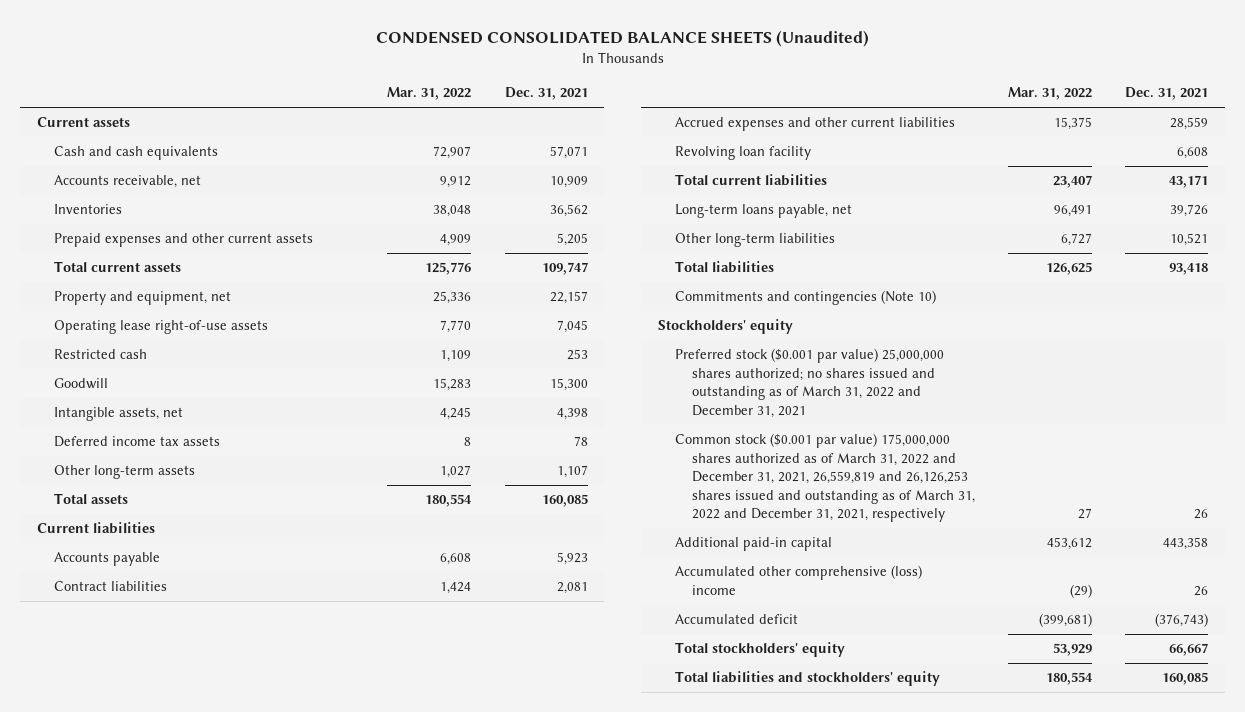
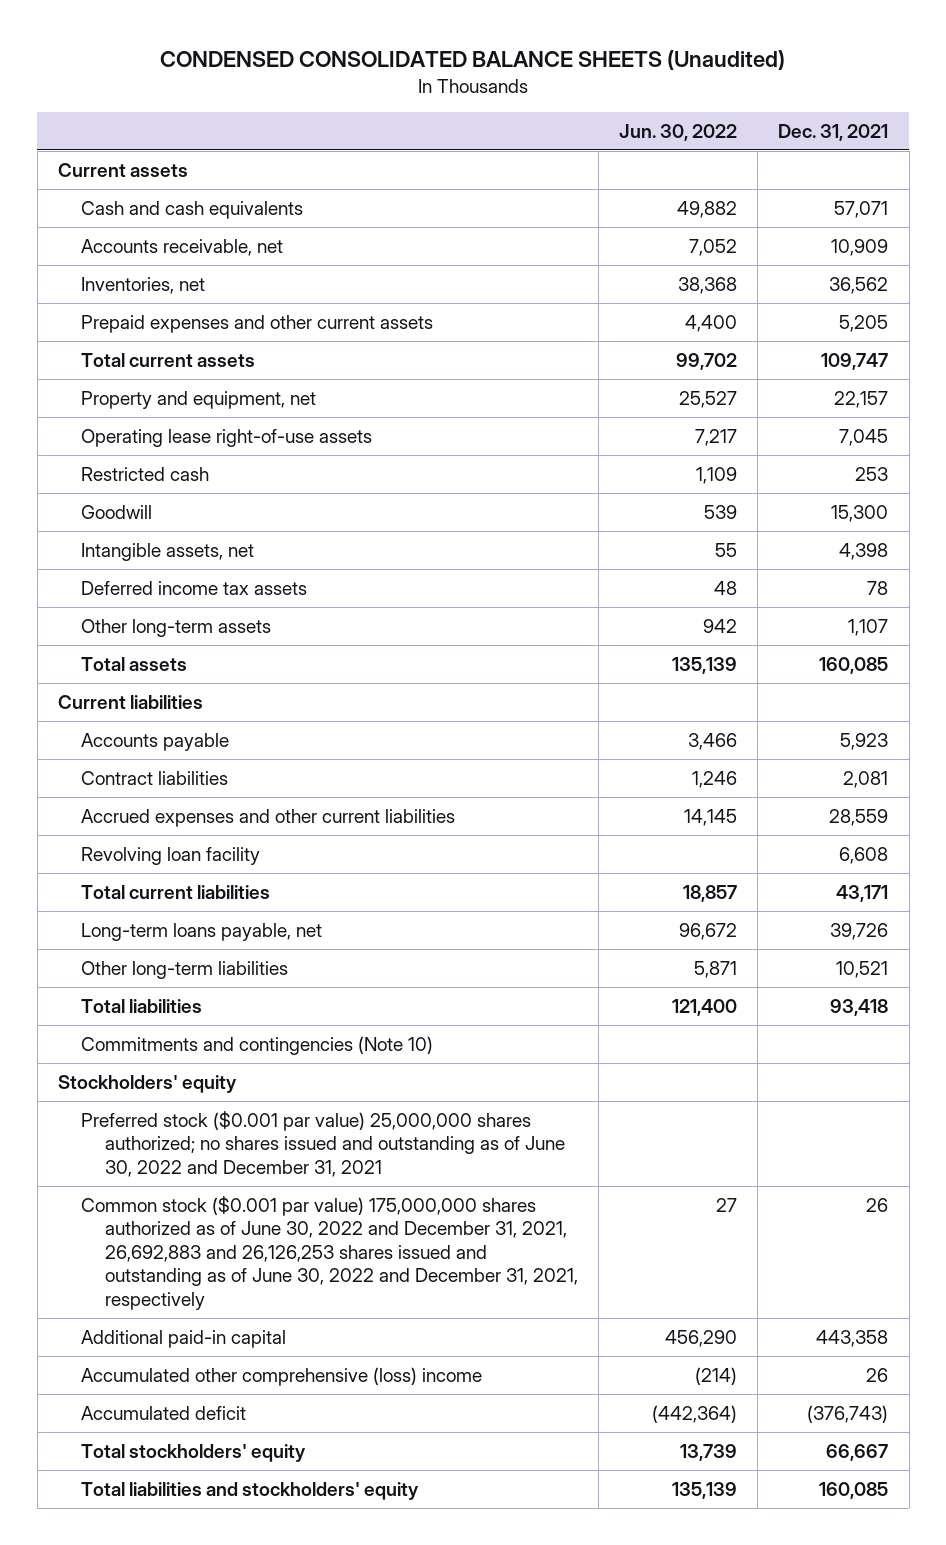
[387,87,472,101] Mar. 31, 2022 -> none
none -> [618,123,737,141] Jun. 30, 2022
[54,204,123,215] Inventories -> [81,276,206,294] Inventories, net
[674,348,944,418] Preferred stock ($0.001 par value) 25,000,000 shares authorized; no shares issued and outstanding as of March 31, 2022 and December 31, 2021 -> [81,1110,565,1177] Preferred stock ($0.001 par value) 25,000,000 shares authorized; no shares issued and outstanding as of June 30, 2022 and December 31, 2021
[674,433,975,523] Common stock ($0.001 par value) 175,000,000 shares authorized as of March 31, 2022 and December 31, 2021, 26,559,819 and 26,126,253 shares issued and outstanding as of March 31, 2022 and December 31, 2021, respectively -> [81,1195,578,1310] Common stock ($0.001 par value) 175,000,000 shares authorized as of June 30, 2022 and December 31, 2021, 26,692,883 and 26,126,253 shares issued and outstanding as of June 30, 2022 and December 31, 2021, respectively

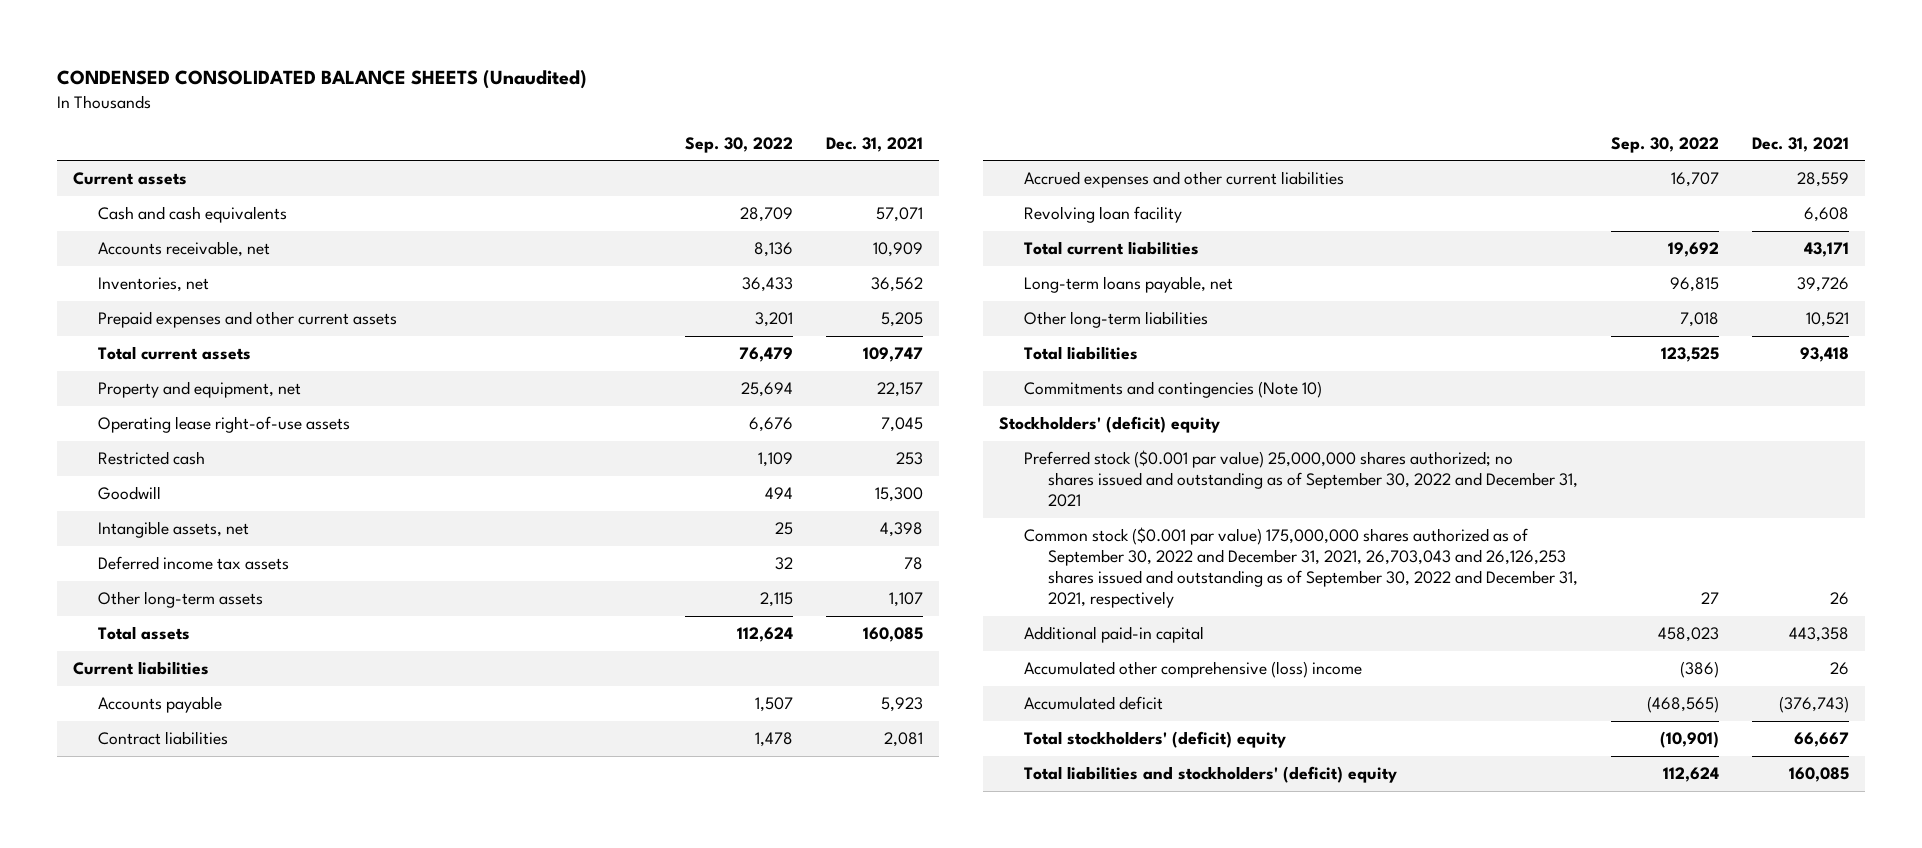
[618,123,737,141] Jun. 30, 2022 -> none
none -> [685,136,794,153] Sep. 30, 2022
[57,1074,237,1093] Stockholders' equity -> [999,416,1221,434] Stockholders' (deficit) equity
[81,1110,565,1177] Preferred stock ($0.001 par value) 25,000,000 shares authorized; no shares issued and outstanding as of June 30, 2022 and December 31, 2021 -> [1023,450,1579,508] Preferred stock ($0.001 par value) 25,000,000 shares authorized; no shares issued and outstanding as of September 30, 2022 and December 31, 2021
[81,1195,578,1310] Common stock ($0.001 par value) 175,000,000 shares authorized as of June 30, 2022 and December 31, 2021, 26,692,883 and 26,126,253 shares issued and outstanding as of June 30, 2022 and December 31, 2021, respectively -> [1023,527,1579,609] Common stock ($0.001 par value) 175,000,000 shares authorized as of September 30, 2022 and December 31, 2021, 26,703,043 and 26,126,253 shares issued and outstanding as of September 30, 2022 and December 31, 2021, respectively
[81,1443,307,1462] Total stockholders' equity -> [1023,731,1286,749] Total stockholders' (deficit) equity
[81,1481,420,1500] Total liabilities and stockholders' equity -> [1023,766,1397,784] Total liabilities and stockholders' (deficit) equity

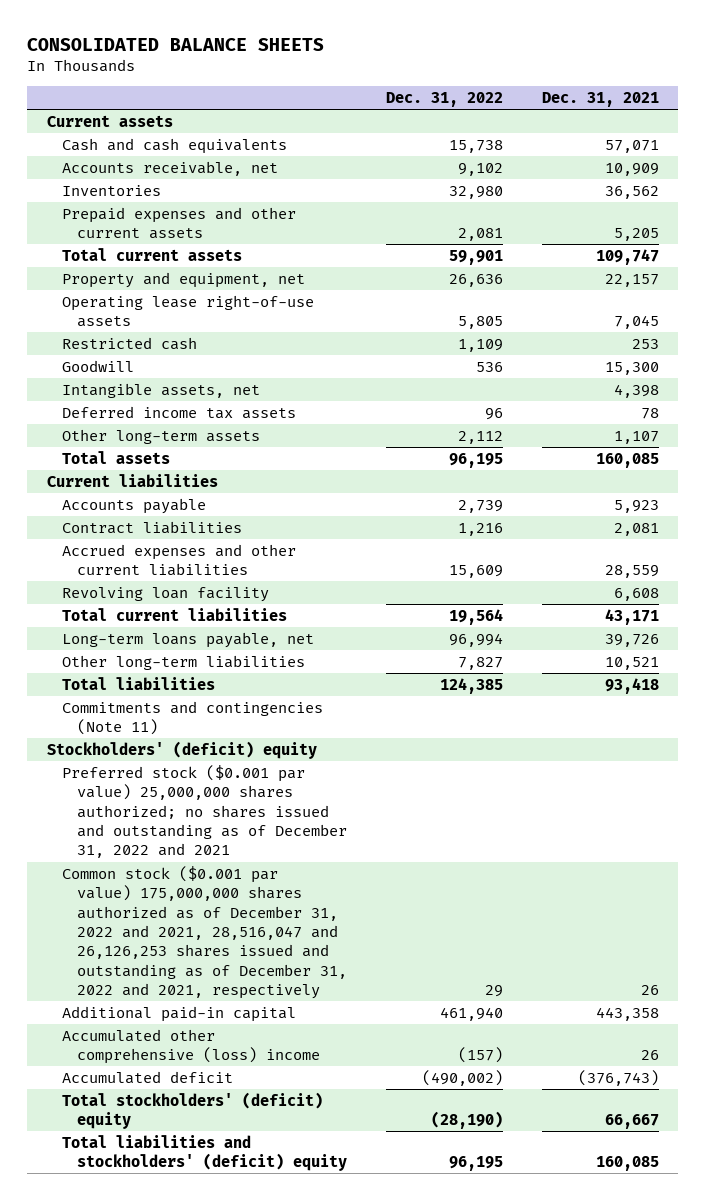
[57,70,588,90] CONDENSED CONSOLIDATED BALANCE SHEETS (Unaudited) -> [27,37,325,51] CONSOLIDATED BALANCE SHEETS
[685,136,794,153] Sep. 30, 2022 -> none
none -> [385,92,503,108] Dec. 31, 2022
[97,277,209,293] Inventories, net -> [61,184,161,196] Inventories
[1023,381,1322,399] Commitments and contingencies (Note 10) -> [61,700,323,736] Commitments and contingencies (Note 11)
[1023,450,1579,508] Preferred stock ($0.001 par value) 25,000,000 shares authorized; no shares issued and outstanding as of September 30, 2022 and December 31, 2021 -> [61,764,347,859] Preferred stock ($0.001 par value) 25,000,000 shares authorized; no shares issued and outstanding as of December 31, 2022 and 2021
[1023,527,1579,609] Common stock ($0.001 par value) 175,000,000 shares authorized as of September 30, 2022 and December 31, 2021, 26,703,043 and 26,126,253 shares issued and outstanding as of September 30, 2022 and December 31, 2021, respectively -> [61,865,347,1000] Common stock ($0.001 par value) 175,000,000 shares authorized as of December 31, 2022 and 2021, 28,516,047 and 26,126,253 shares issued and outstanding as of December 31, 2022 and 2021, respectively

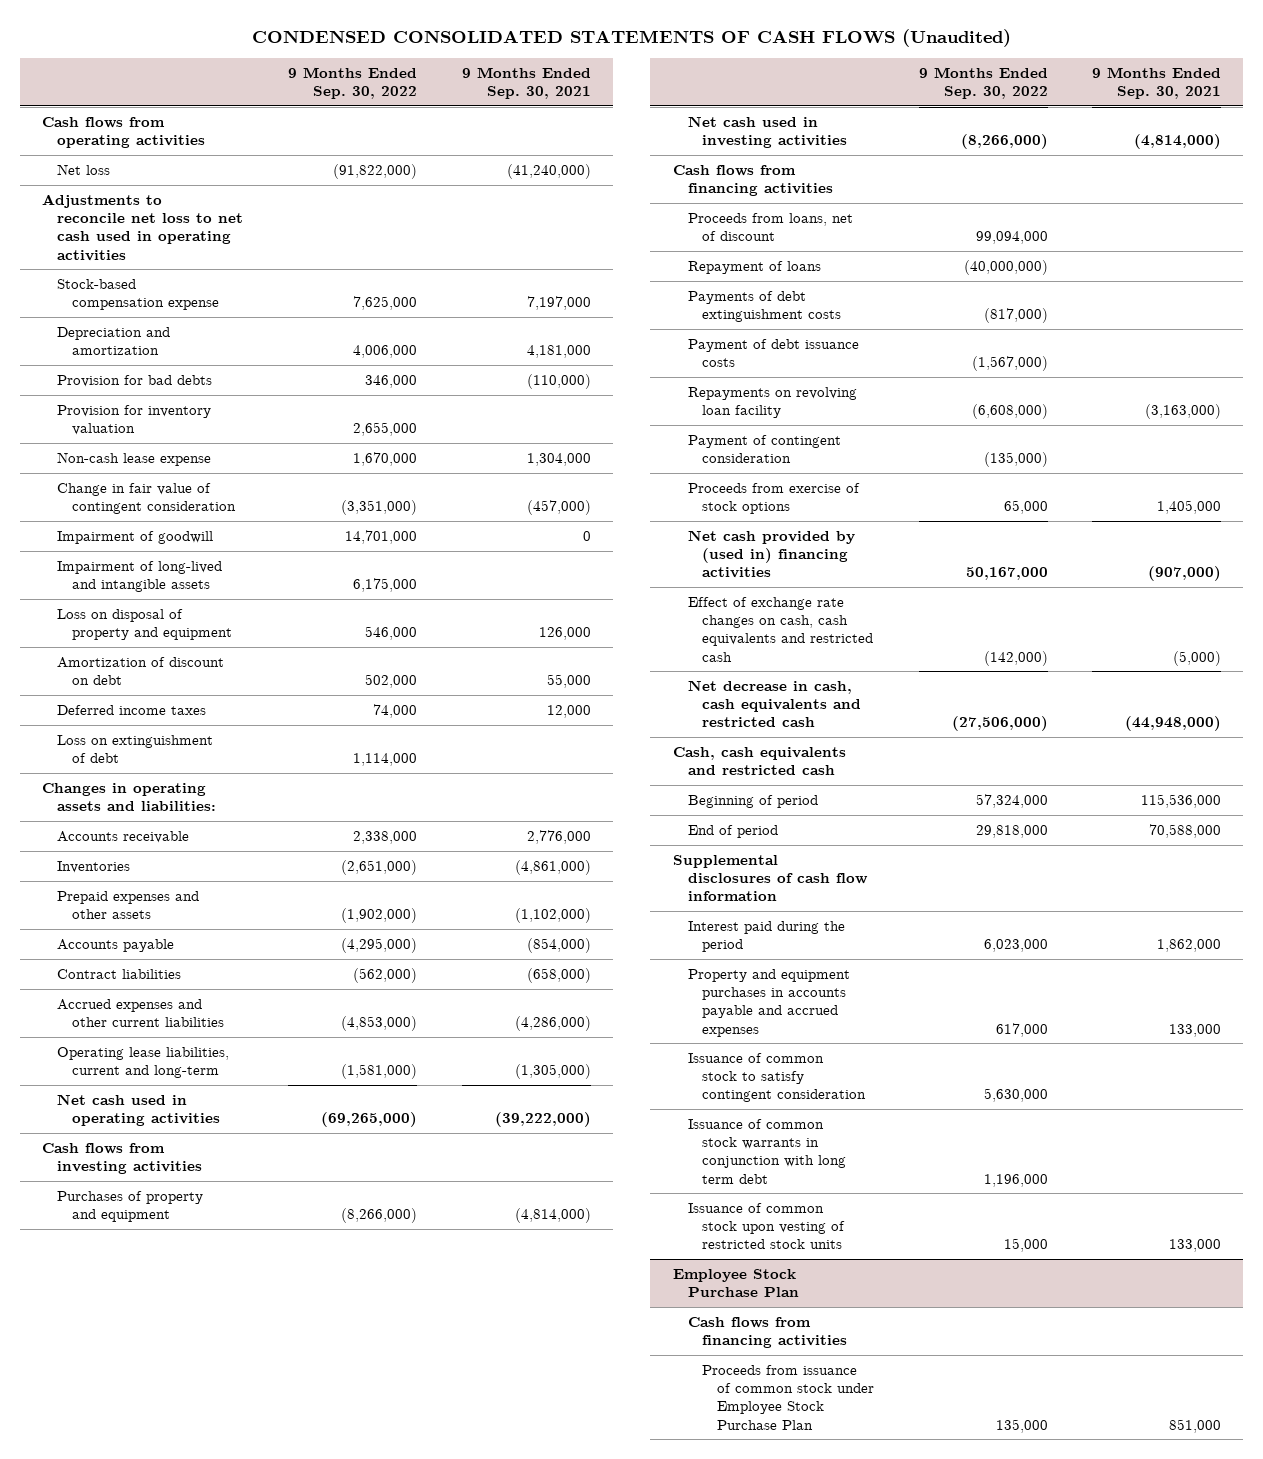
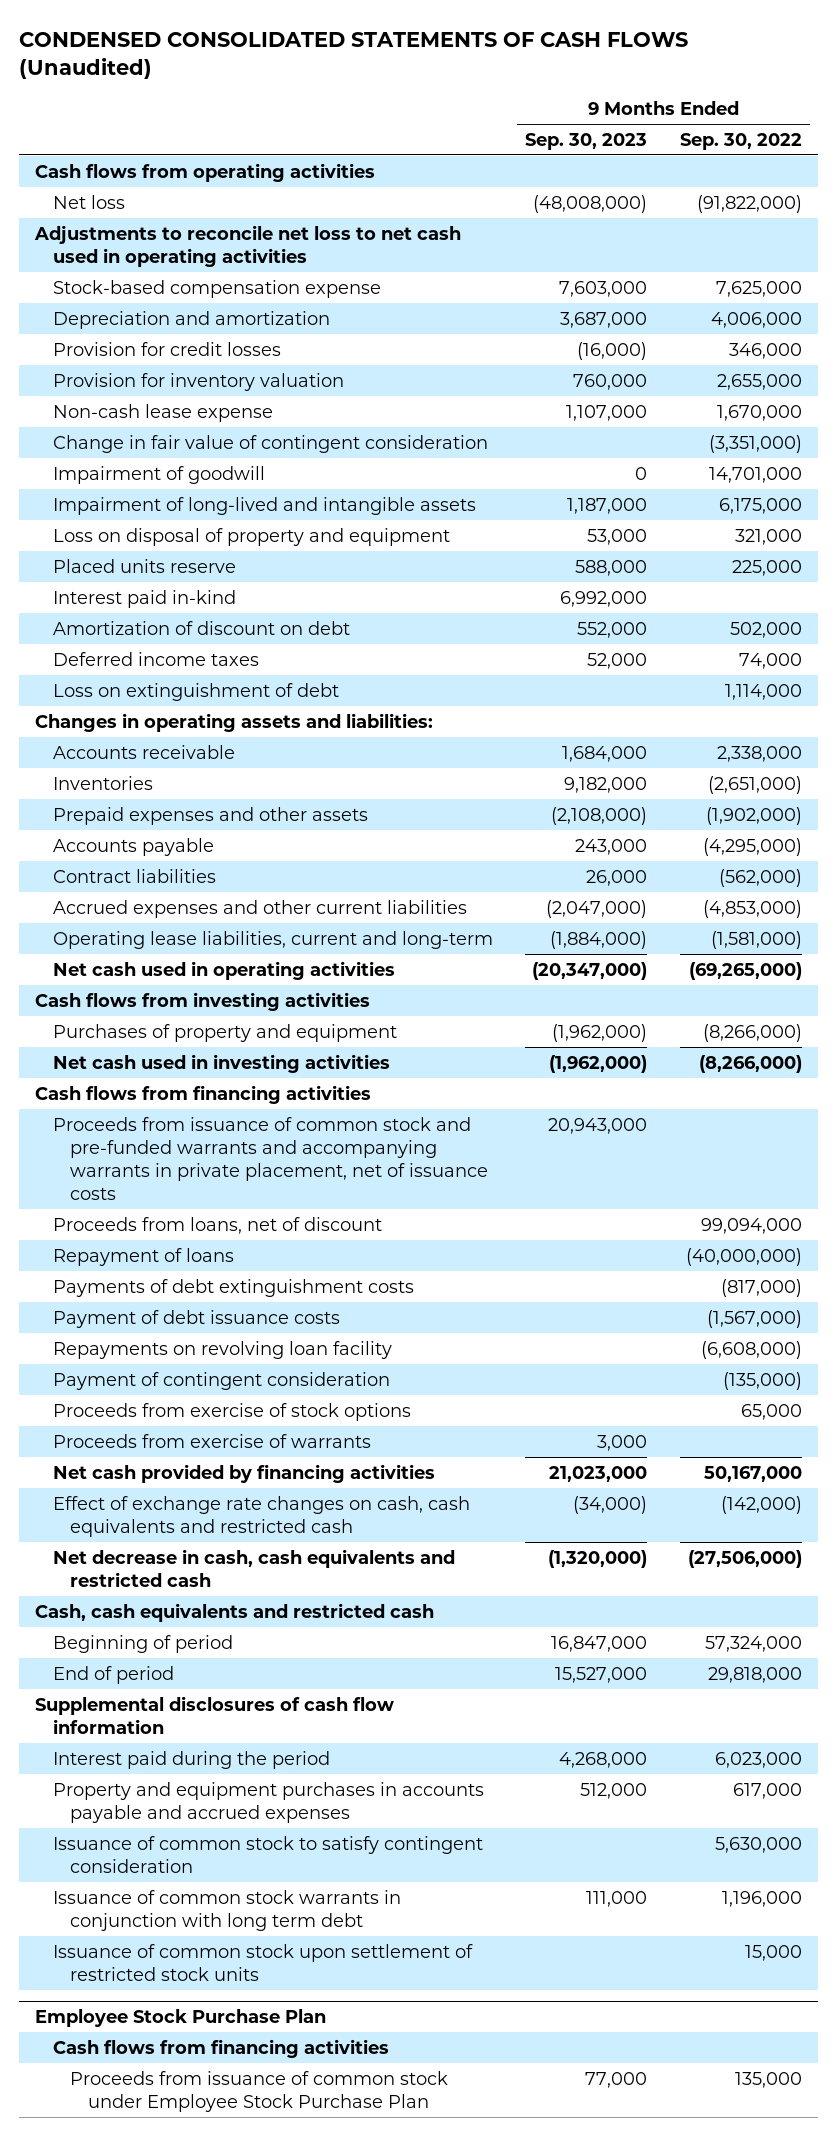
[461,67,591,100] 9 Months Ended Sep. 30, 2021 -> none
none -> [525,132,648,150] Sep. 30, 2023
[56,374,212,387] Provision for bad debts -> [52,341,281,356] Provision for credit losses
[365,626,418,641] 546,000 -> [734,528,802,545] 321,000
none -> [52,558,236,573] Placed units reserve
none -> [52,589,236,608] Interest paid in-kind
none -> [52,1116,489,1201] Proceeds from issuance of common stock and pre-funded warrants and accompanying warrants in private placement, net of issuance costs
none -> [52,1433,371,1448] Proceeds from exercise of warrants
[687,529,855,579] Net cash provided by (used in) financing activities -> [52,1463,435,1483] Net cash provided by financing activities
[687,1202,846,1250] Issuance of common stock upon vesting of restricted stock units -> [52,1943,473,1981] Issuance of common stock upon settlement of restricted stock units

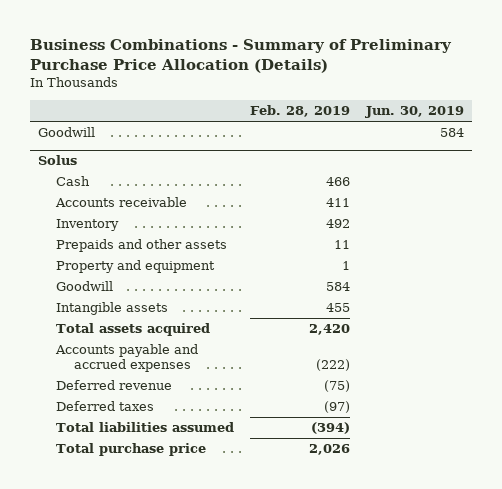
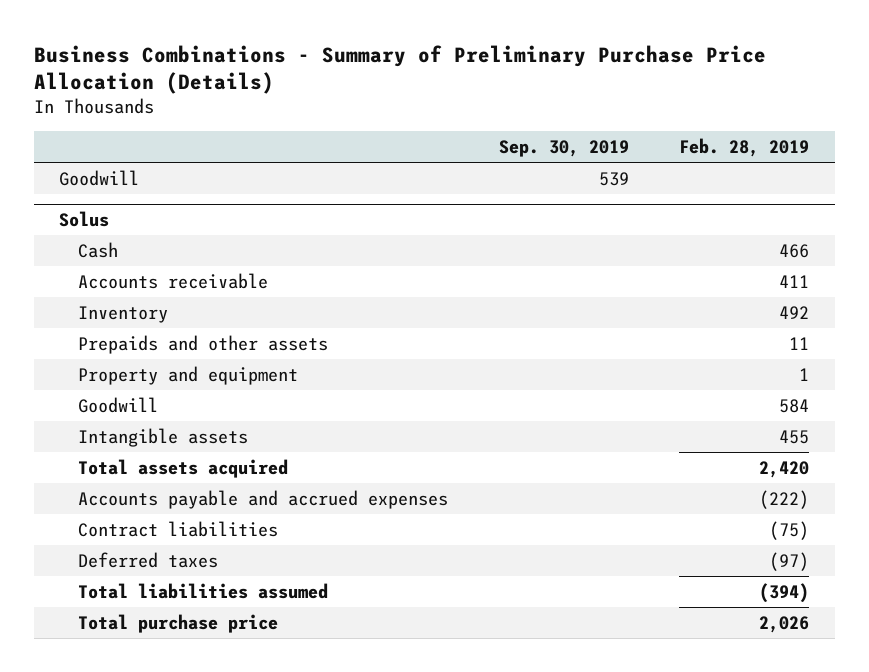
[365,106,465,119] Jun. 30, 2019 -> none
none -> [498,139,629,157] Sep. 30, 2019
[56,380,173,391] Deferred revenue -> [77,520,278,537] Contract liabilities

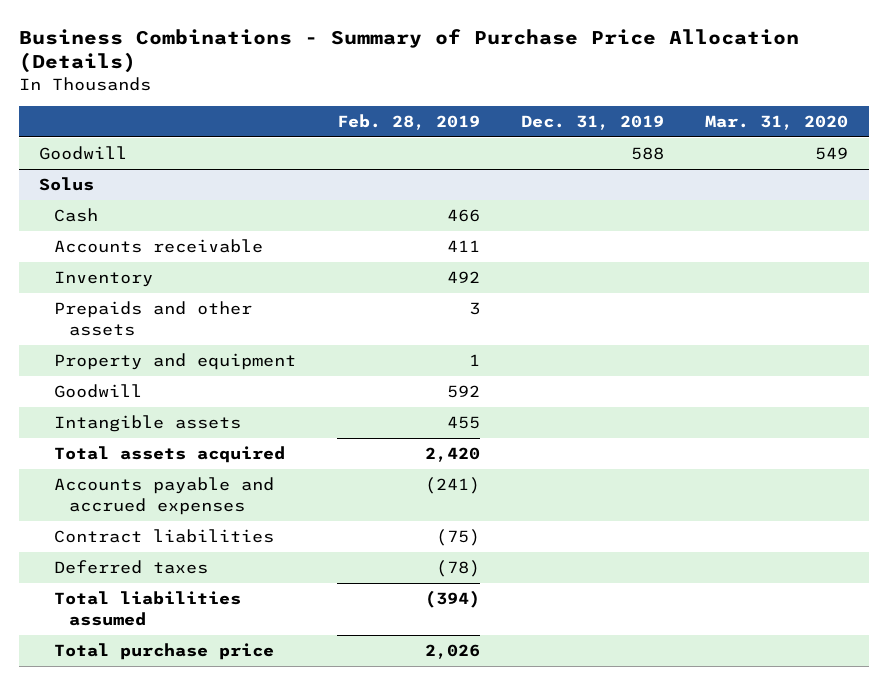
[34,44,767,95] Business Combinations - Summary of Preliminary Purchase Price Allocation (Details) -> [18,28,799,74] Business Combinations - Summary of Purchase Price Allocation (Details)
[498,139,629,157] Sep. 30, 2019 -> none
none -> [521,115,665,131] Dec. 31, 2019
none -> [705,115,849,131] Mar. 31, 2020
[789,336,810,350] 11 -> [468,301,480,315] 3
[779,398,810,413] 584 -> [446,384,480,398] 592
[759,489,810,509] (222) -> [424,476,480,494] (241)
[769,551,810,571] (97) -> [435,559,480,577] (78)

